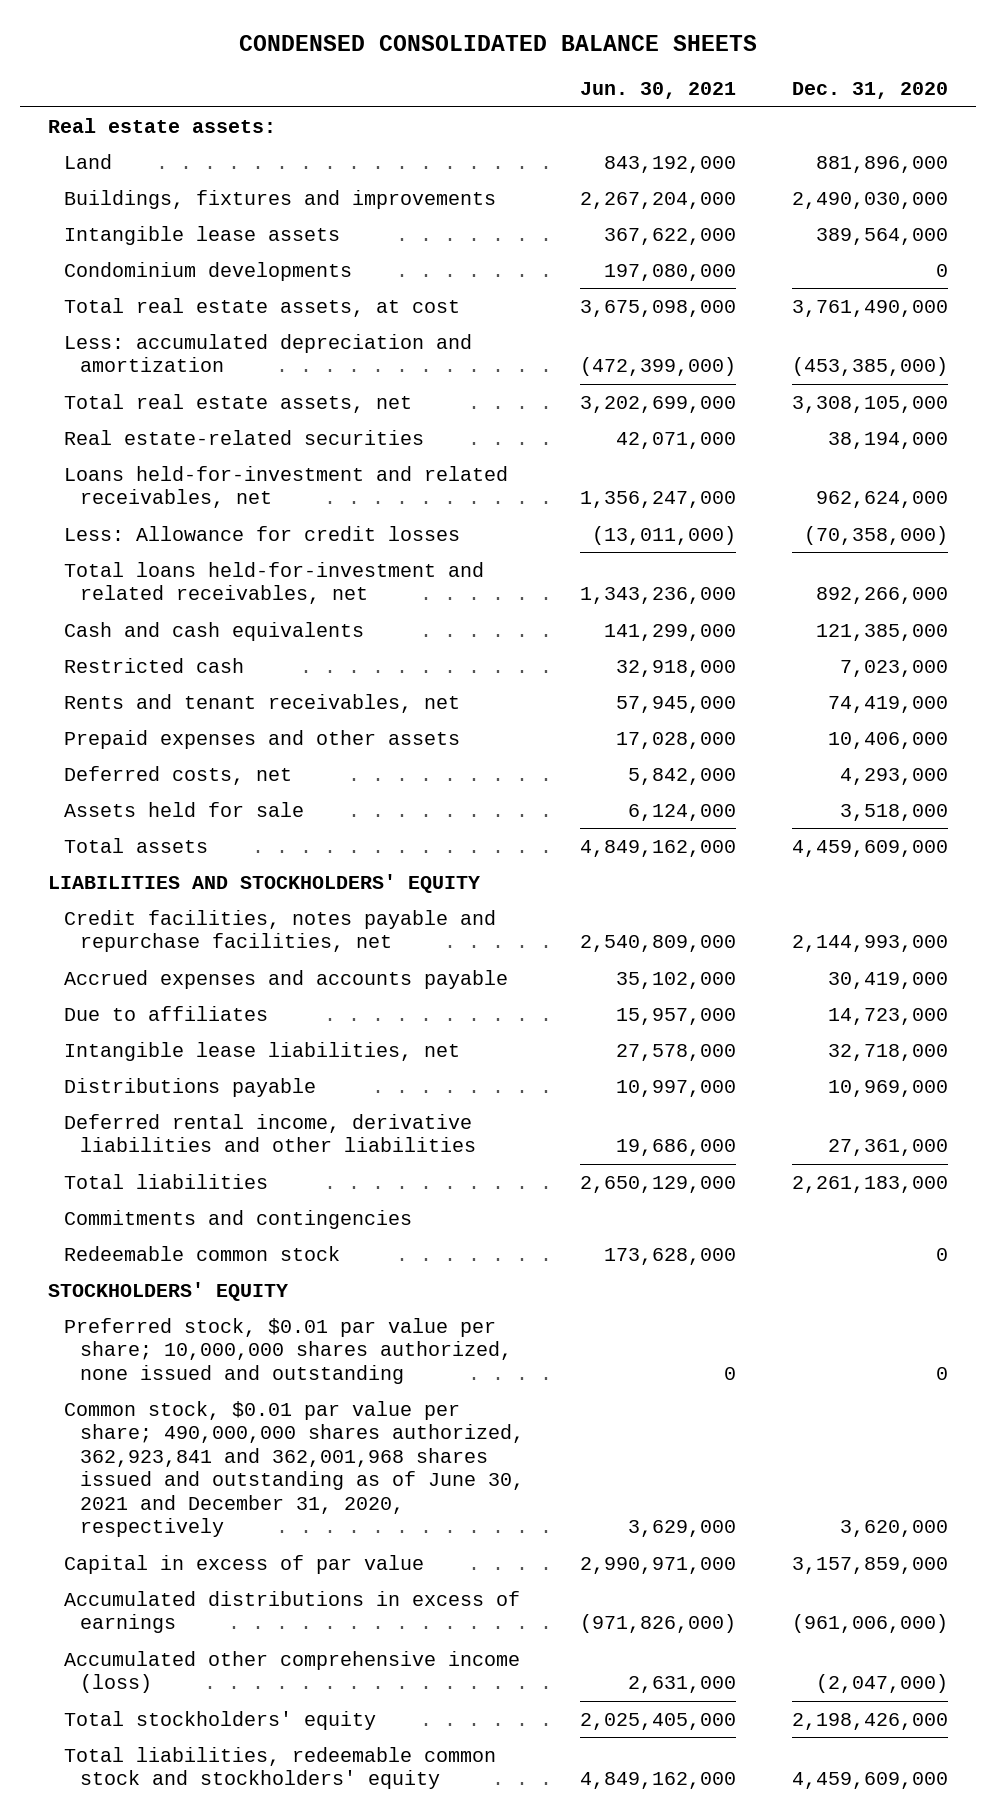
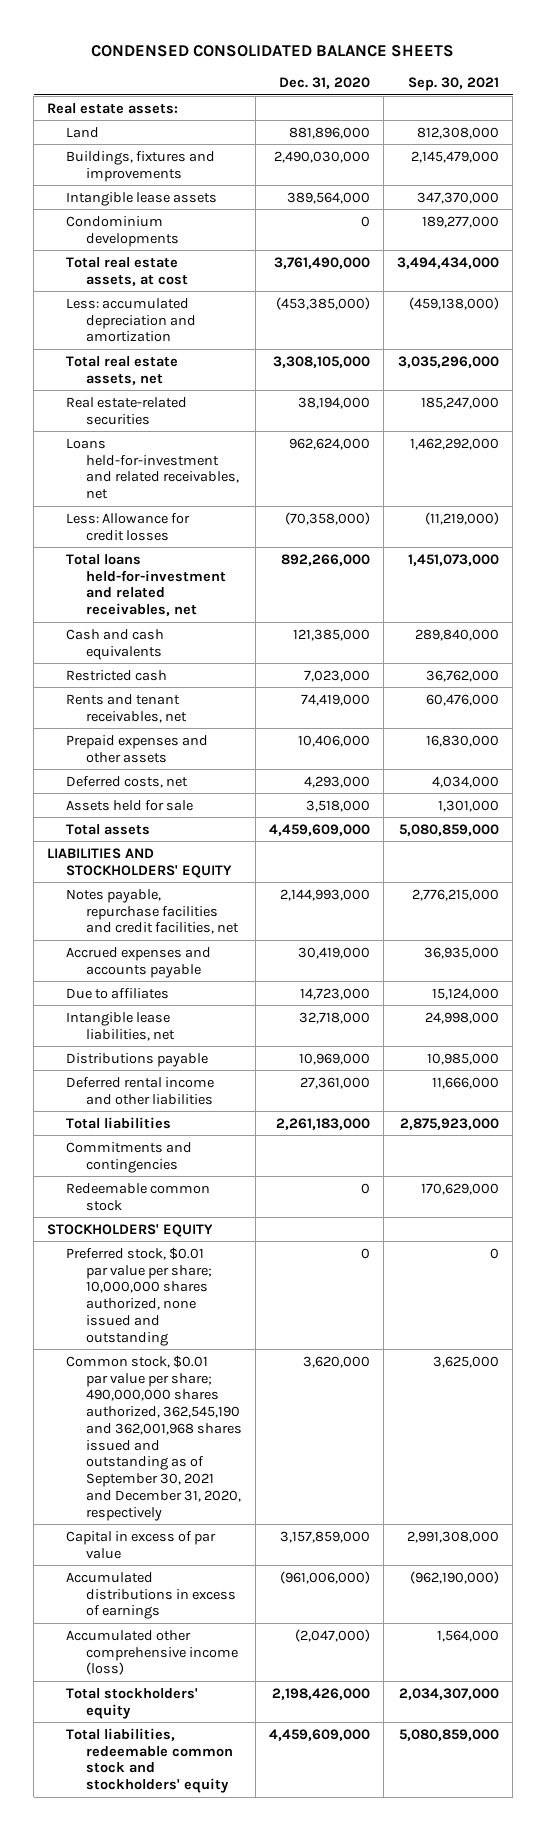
[579,82,736,100] Jun. 30, 2021 -> none
none -> [408,77,500,92] Sep. 30, 2021
[64,909,497,953] Credit facilities, notes payable and repurchase facilities, net -> [66,888,239,935] Notes payable, repurchase facilities and credit facilities, net
[64,1113,477,1153] Deferred rental income, derivative liabilities and other liabilities -> [66,1076,215,1105] Deferred rental income and other liabilities
[64,1400,525,1538] Common stock, $0.01 par value per share; 490,000,000 shares authorized, 362,923,841 and 362,001,968 shares issued and outstanding as of June 30, 2021 and December 31, 2020, respectively -> [66,1354,242,1521] Common stock, $0.01 par value per share; 490,000,000 shares authorized, 362,545,190 and 362,001,968 shares issued and outstanding as of September 30, 2021 and December 31, 2020, respectively

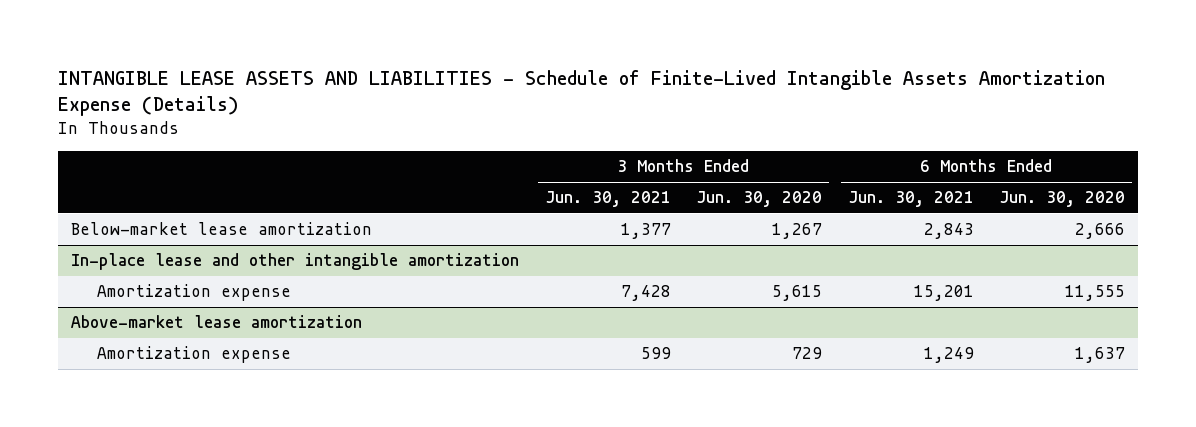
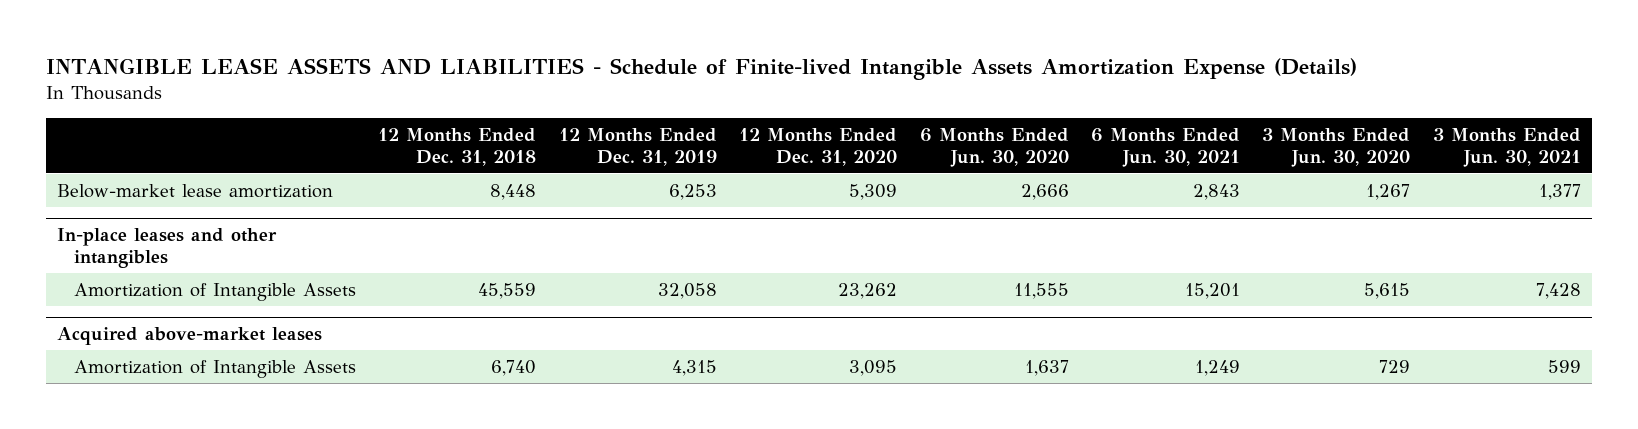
[58,69,1106,117] INTANGIBLE LEASE ASSETS AND LIABILITIES - Schedule of Finite-Lived Intangible Assets Amortization Expense (Details) -> [45,58,1357,81] INTANGIBLE LEASE ASSETS AND LIABILITIES - Schedule of Finite-lived Intangible Assets Amortization Expense (Details)
none -> [378,127,537,166] 12 Months Ended Dec. 31, 2018
none -> [558,127,717,166] 12 Months Ended Dec. 31, 2019
none -> [739,127,898,166] 12 Months Ended Dec. 31, 2020
[71,253,520,271] In-place lease and other intangible amortization -> [56,227,277,269] In-place leases and other intangibles
[96,284,291,302] Amortization expense -> [73,282,356,301] Amortization of Intangible Assets
[71,315,363,329] Above-market lease amortization -> [56,326,322,345] Acquired above-market leases
[96,346,291,364] Amortization expense -> [73,359,356,378] Amortization of Intangible Assets

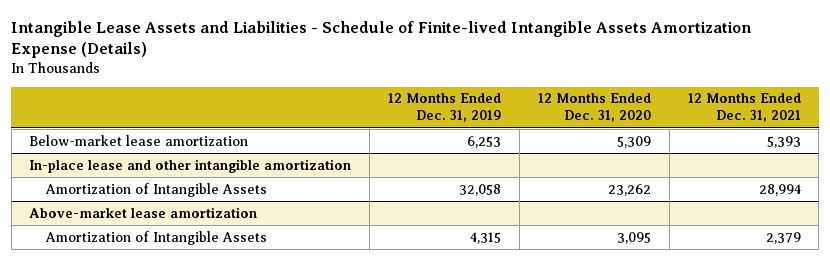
[45,58,1357,81] INTANGIBLE LEASE ASSETS AND LIABILITIES - Schedule of Finite-lived Intangible Assets Amortization Expense (Details) -> [11,20,753,59] Intangible Lease Assets and Liabilities - Schedule of Finite-lived Intangible Assets Amortization Expense (Details)
[378,127,537,166] 12 Months Ended Dec. 31, 2018 -> none
[919,127,1069,167] 6 Months Ended Jun. 30, 2020 -> none
[1091,127,1241,167] 6 Months Ended Jun. 30, 2021 -> none
[1262,127,1411,167] 3 Months Ended Jun. 30, 2020 -> none
[1432,127,1581,167] 3 Months Ended Jun. 30, 2021 -> none
none -> [687,93,801,123] 12 Months Ended Dec. 31, 2021
[56,227,277,269] In-place leases and other intangibles -> [29,158,352,173] In-place lease and other intangible amortization
[56,326,322,345] Acquired above-market leases -> [29,206,258,218] Above-market lease amortization

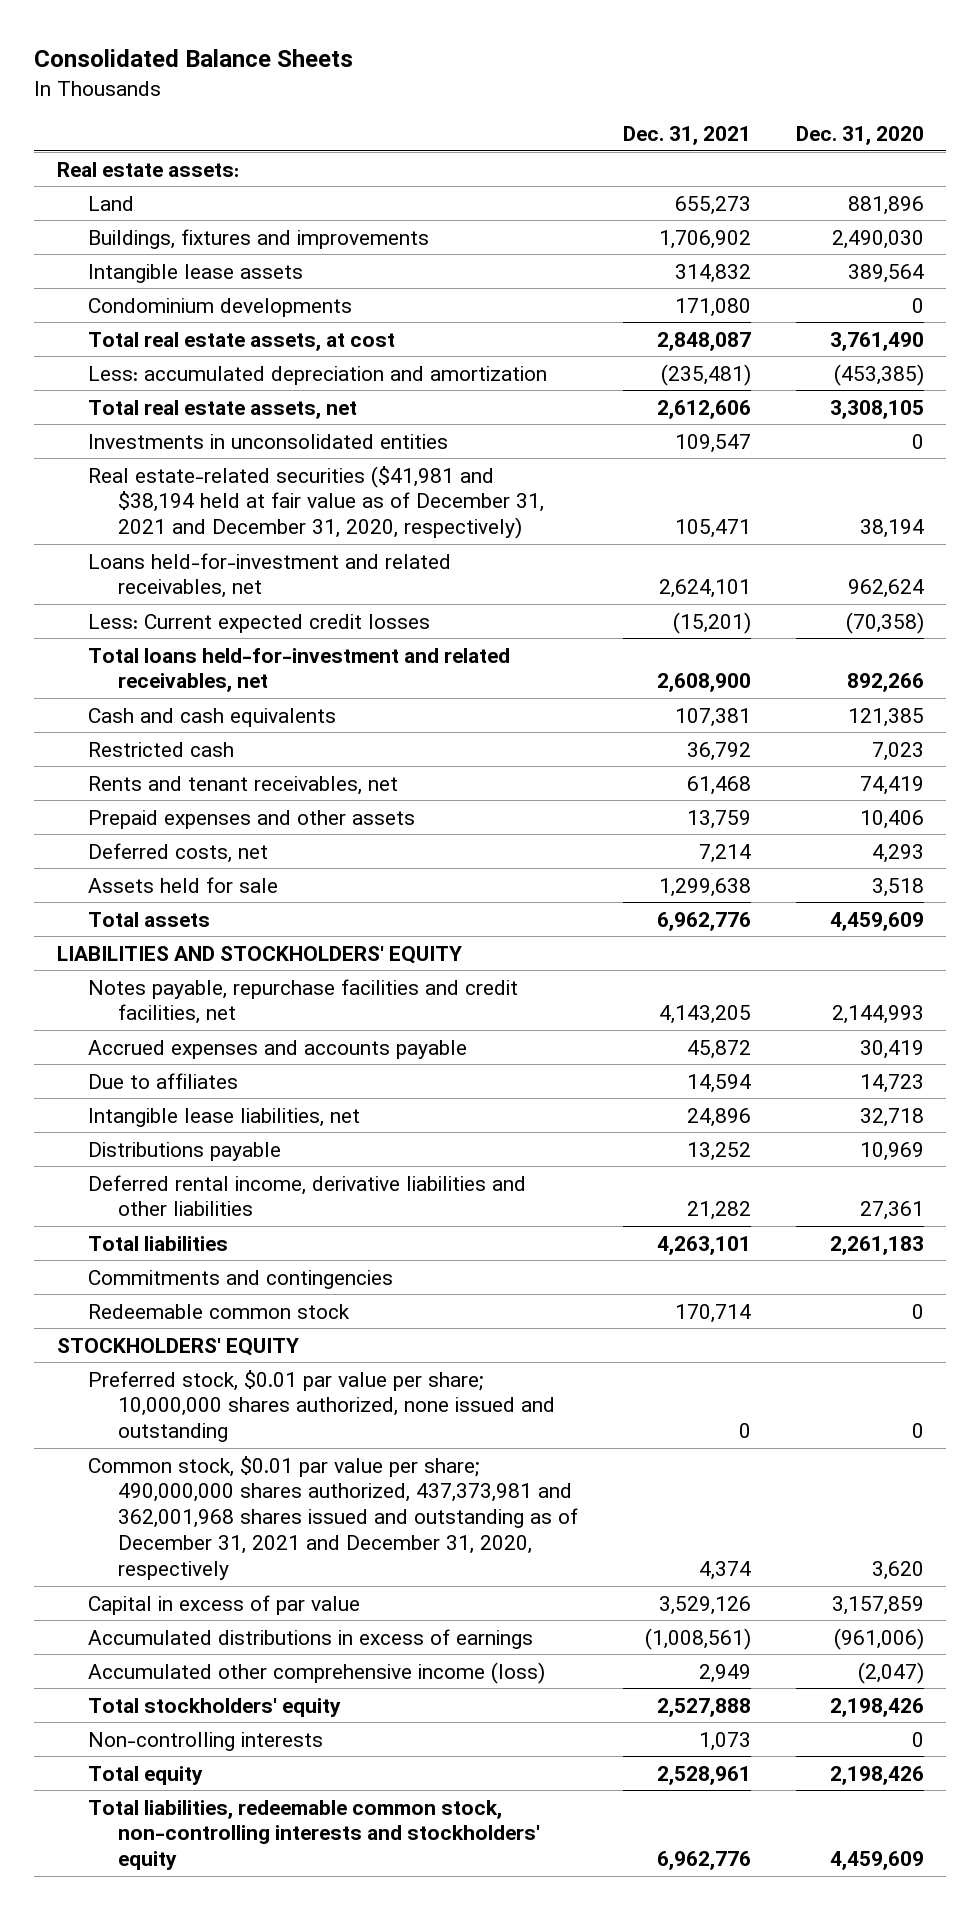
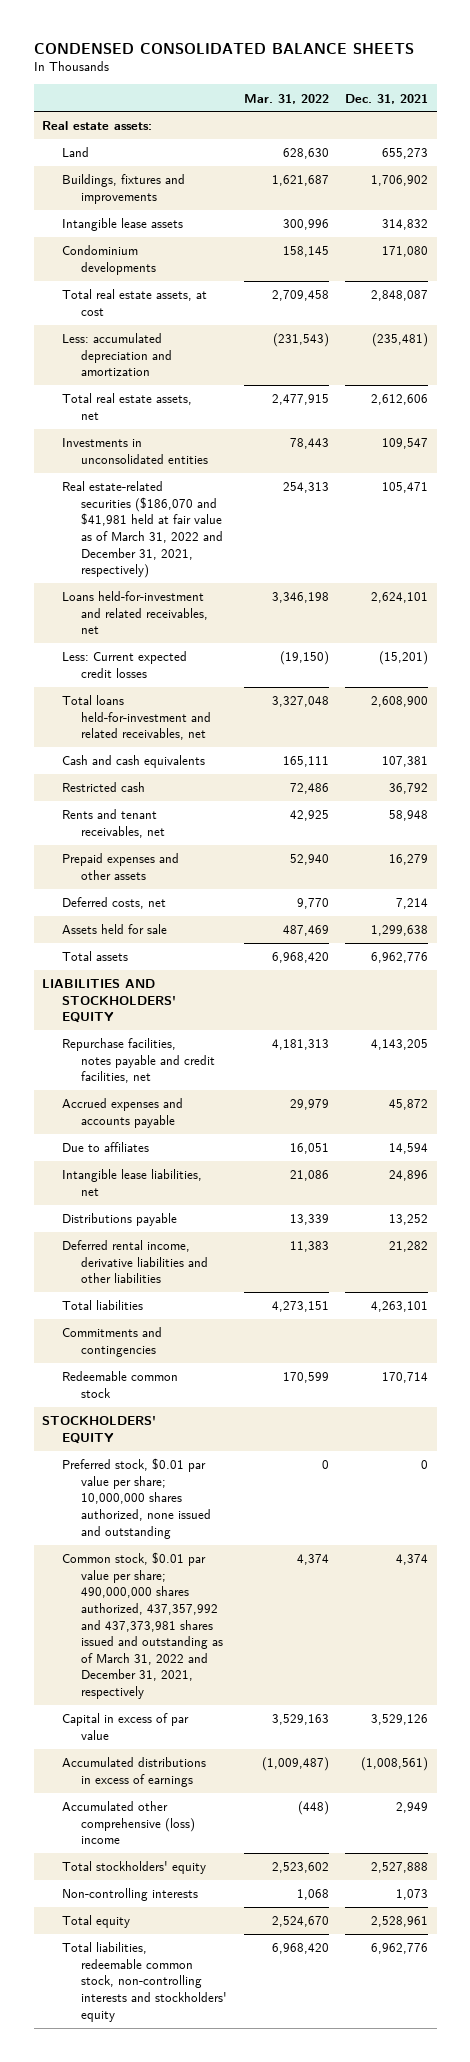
[34,49,354,68] Consolidated Balance Sheets -> [33,42,414,54] CONDENSED CONSOLIDATED BALANCE SHEETS
[795,126,924,146] Dec. 31, 2020 -> none
none -> [243,93,329,104] Mar. 31, 2022
[87,465,545,540] Real estate-related securities ($41,981 and $38,194 held at fair value as of December 31, 2021 and December 31, 2020, respectively) -> [61,481,224,579] Real estate-related securities ($186,070 and $41,981 held at fair value as of March 31, 2022 and December 31, 2021, respectively)
[686,775,751,795] 61,468 -> [389,810,429,822] 58,948
[686,809,751,829] 13,759 -> [389,854,429,866] 16,279
[87,978,518,1025] Notes payable, repurchase facilities and credit facilities, net -> [61,1038,216,1084] Repurchase facilities, notes payable and credit facilities, net
[87,1455,579,1581] Common stock, $0.01 par value per share; 490,000,000 shares authorized, 437,373,981 and 362,001,968 shares issued and outstanding as of December 31, 2021 and December 31, 2020, respectively -> [61,1552,224,1700] Common stock, $0.01 par value per share; 490,000,000 shares authorized, 437,357,992 and 437,373,981 shares issued and outstanding as of March 31, 2022 and December 31, 2021, respectively
[87,1661,545,1684] Accumulated other comprehensive income (loss) -> [61,1801,196,1845] Accumulated other comprehensive (loss) income

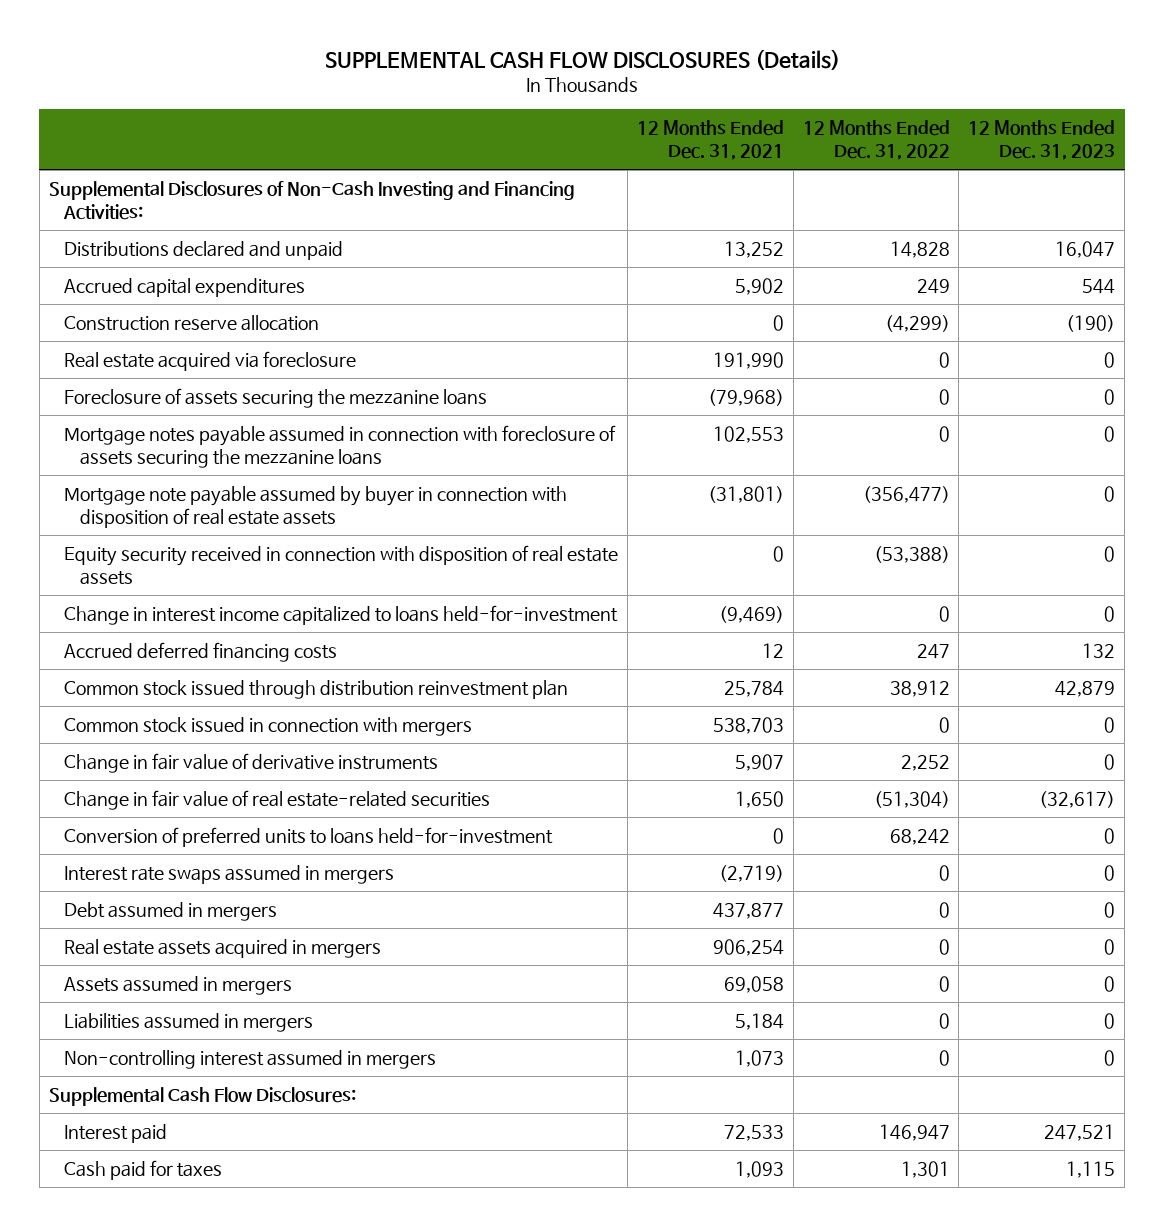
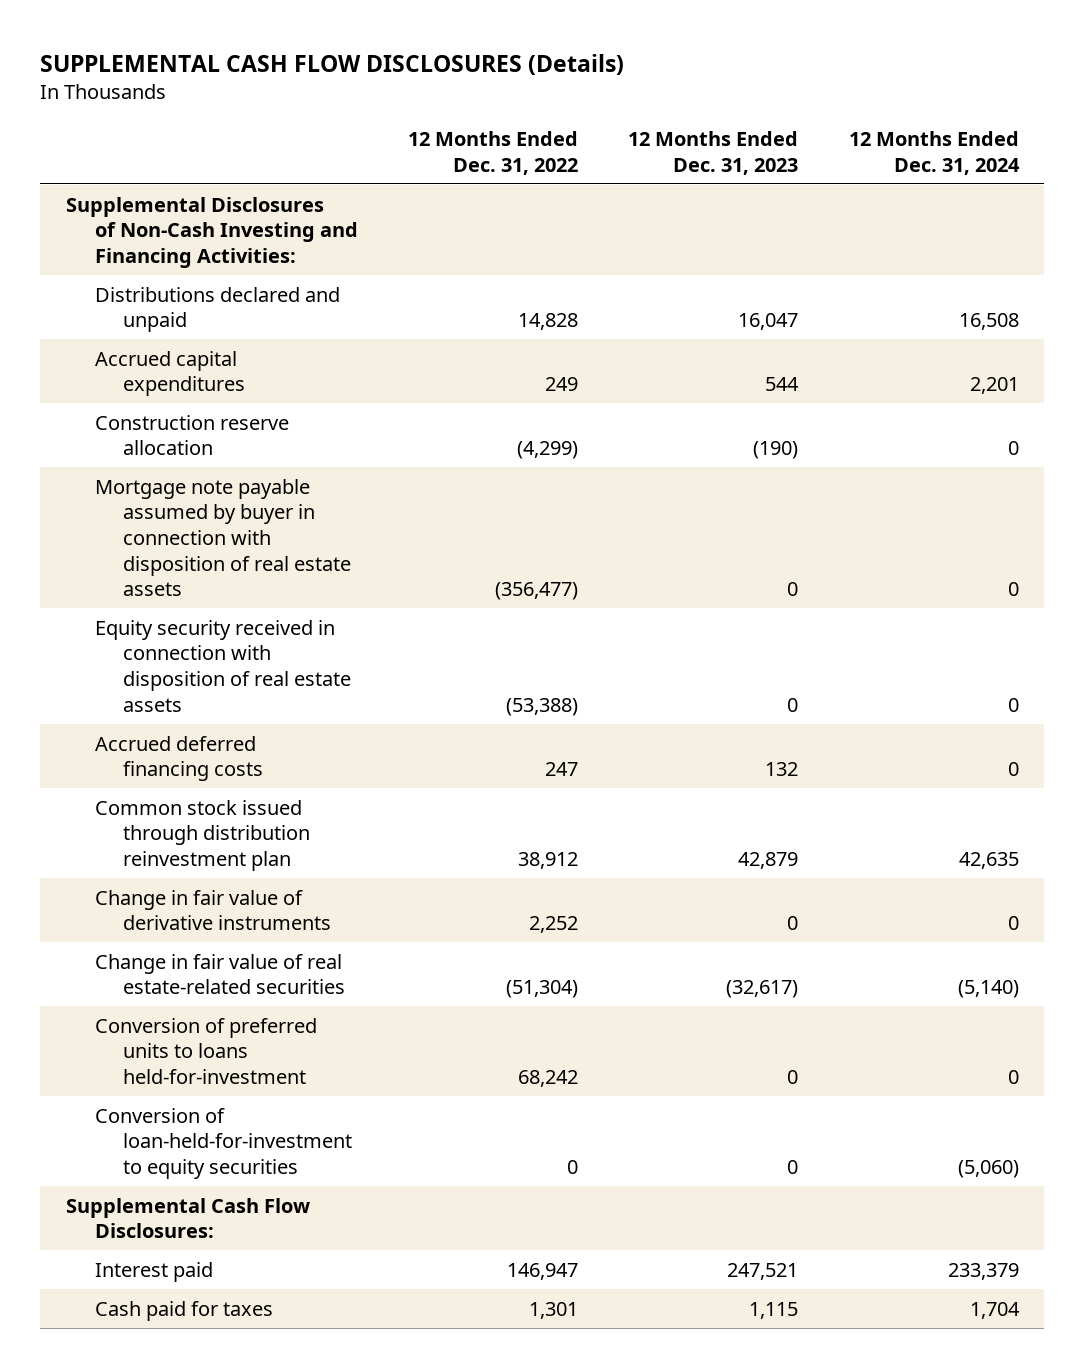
[636,120,784,161] 12 Months Ended Dec. 31, 2021 -> none
none -> [848,131,1020,175] 12 Months Ended Dec. 31, 2024
[64,351,357,372] Real estate acquired via foreclosure -> none
[64,388,488,409] Foreclosure of assets securing the mezzanine loans -> none
[64,425,617,469] Mortgage notes payable assumed in connection with foreclosure of assets securing the mezzanine loans -> none
[64,605,619,626] Change in interest income capitalized to loans held-for-investment -> none
[64,717,473,737] Common stock issued in connection with mergers -> none
[64,865,395,885] Interest rate swaps assumed in mergers -> none
[64,902,278,922] Debt assumed in mergers -> none
[64,939,382,959] Real estate assets acquired in mergers -> none
[64,976,293,996] Assets assumed in mergers -> none
[64,1013,314,1033] Liabilities assumed in mergers -> none
[64,1050,437,1070] Non-controlling interest assumed in mergers -> none
none -> [94,1107,353,1179] Conversion of loan-held-for-investment to equity securities

